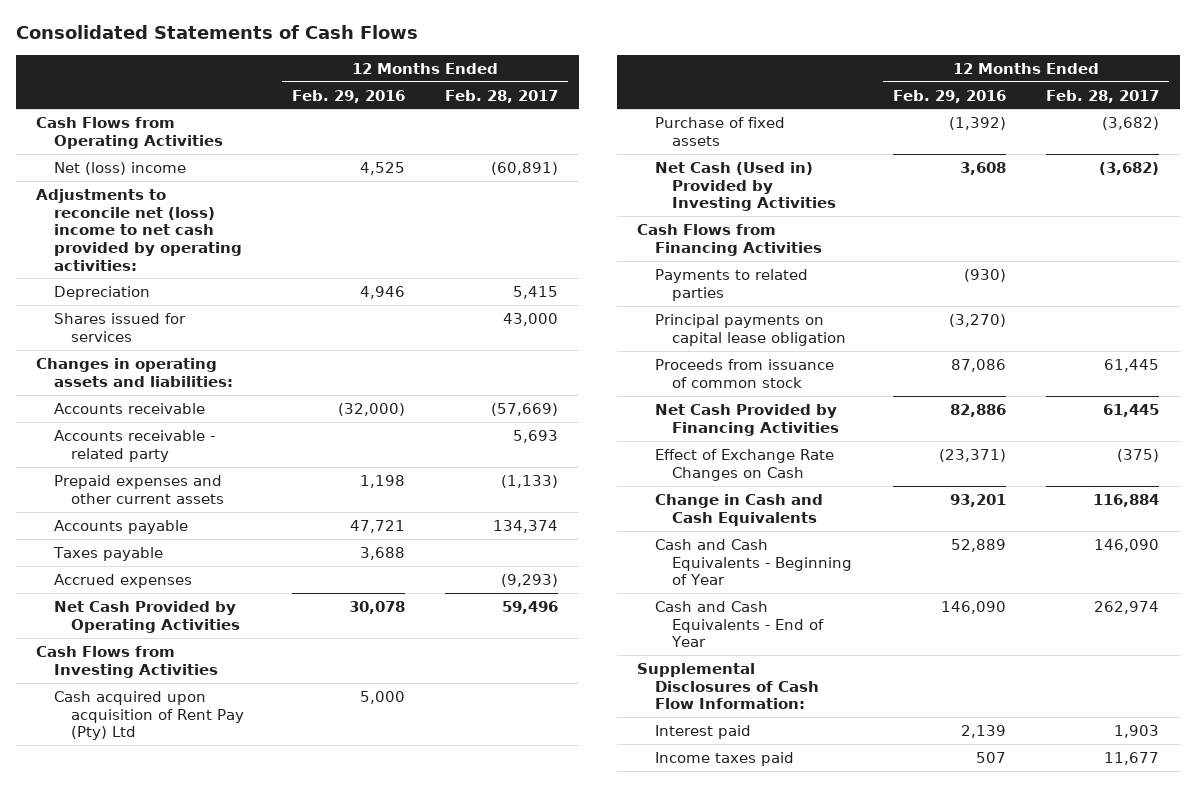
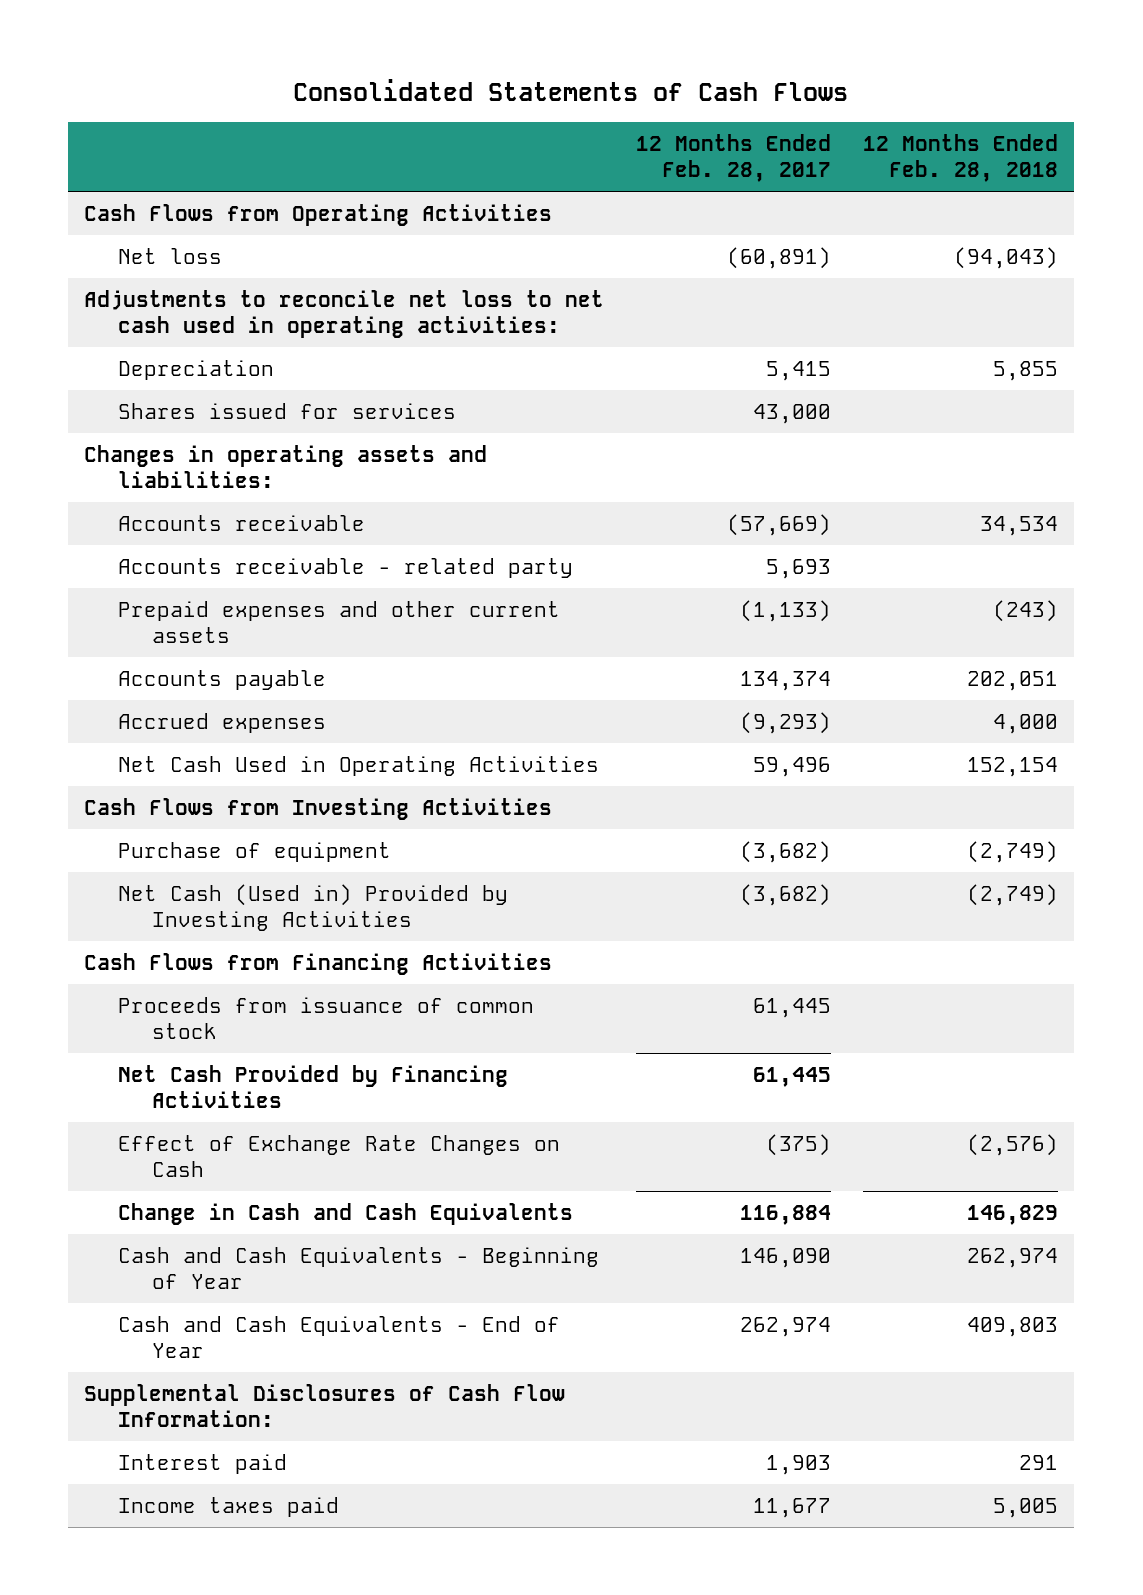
[291,89,405,103] Feb. 29, 2016 -> none
none -> [863,133,1059,183] 12 Months Ended Feb. 28, 2018
[53,161,186,175] Net (loss) income -> [117,247,222,264] Net loss
[35,188,242,271] Adjustments to reconcile net (loss) income to net cash provided by operating activities: -> [84,289,605,339] Adjustments to reconcile net loss to net cash used in operating activities:
[52,546,163,561] Taxes payable -> none
[53,600,241,633] Net Cash Provided by Operating Activities -> [117,755,599,776] Net Cash Used in Operating Activities
[53,690,245,741] Cash acquired upon acquisition of Rent Pay (Pty) Ltd -> none
[654,116,785,146] Purchase of fixed assets -> [117,841,391,862] Purchase of equipment
[654,268,808,301] Payments to related parties -> none
[654,313,847,346] Principal payments on capital lease obligation -> none

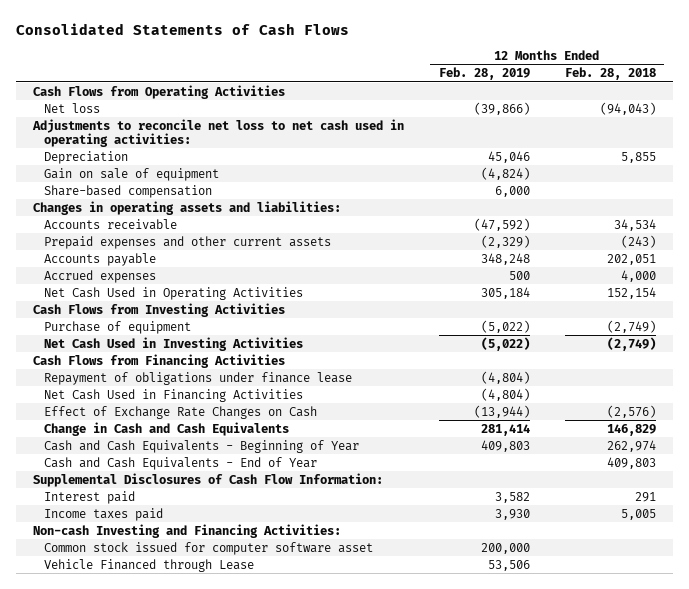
[636,133,832,183] 12 Months Ended Feb. 28, 2017 -> none
none -> [439,67,531,81] Feb. 28, 2019
[117,402,456,419] Shares issued for services -> none
none -> [44,167,220,181] Gain on sale of equipment
none -> [44,184,213,198] Share-based compensation
[117,557,573,578] Accounts receivable - related party -> none
[117,883,508,932] Net Cash (Used in) Provided by Investing Activities -> [44,336,304,351] Net Cash Used in Investing Activities
[117,996,534,1040] Proceeds from issuance of common stock -> none
none -> [44,371,353,385] Repayment of obligations under finance lease
[117,1064,508,1109] Net Cash Provided by Financing Activities -> [44,388,304,402] Net Cash Used in Financing Activities
none -> [33,523,342,538] Non-cash Investing and Financing Activities:
none -> [44,541,374,555] Common stock issued for computer software asset
none -> [44,558,255,572] Vehicle Financed through Lease

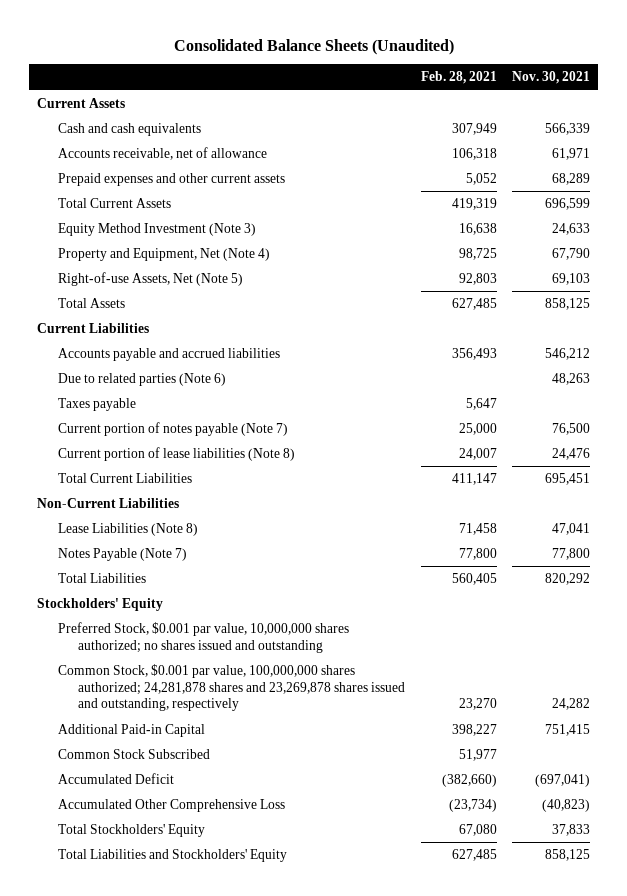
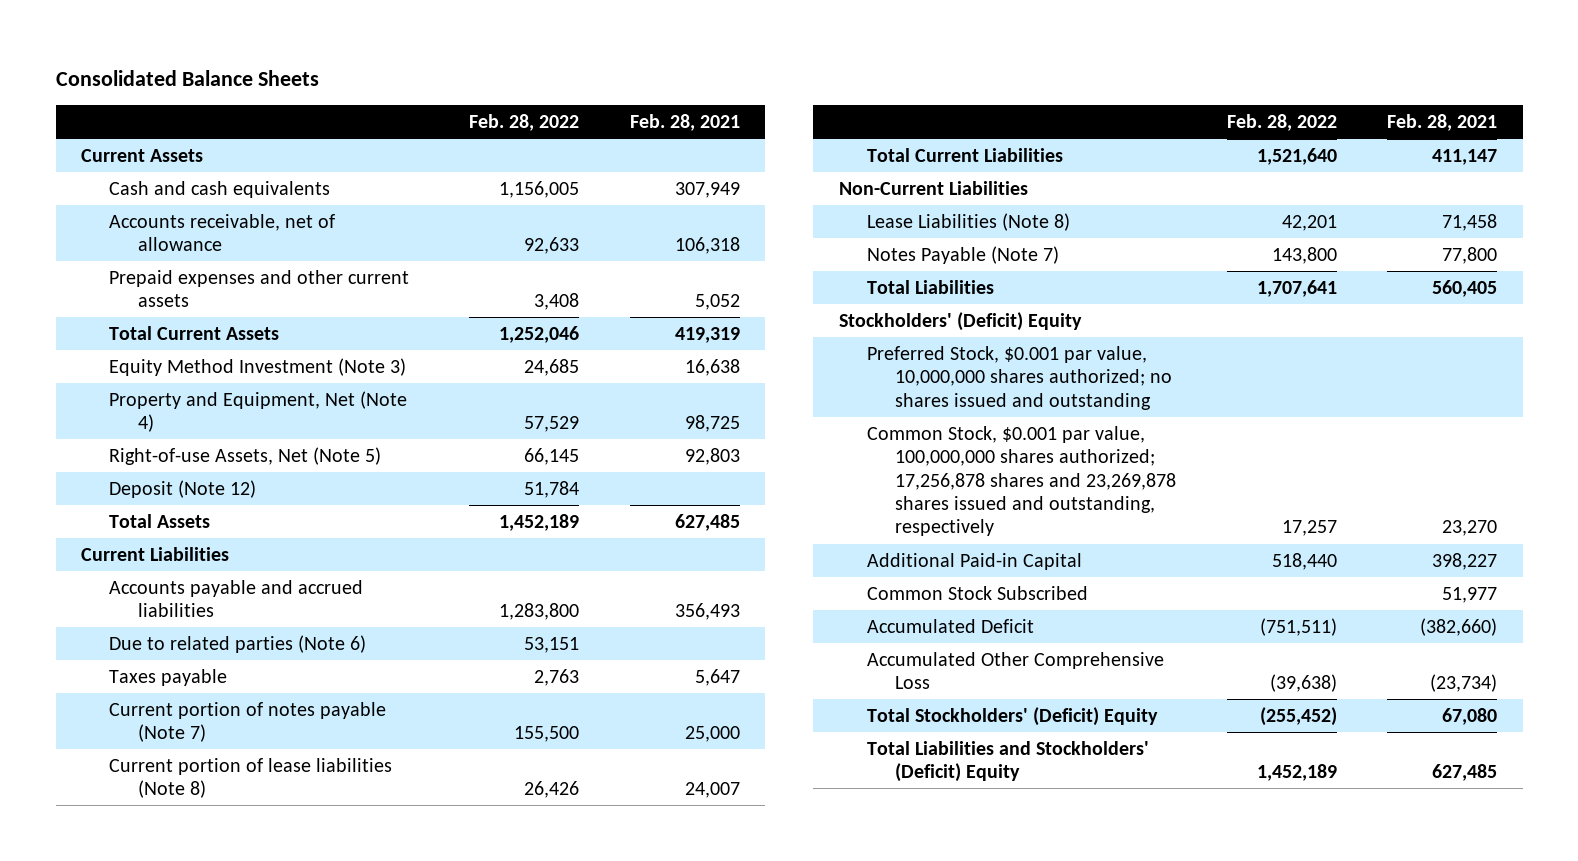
[173,38,454,55] Consolidated Balance Sheets (Unaudited) -> [55,69,319,86] Consolidated Balance Sheets
[512,71,591,85] Nov. 30, 2021 -> none
none -> [469,113,580,131] Feb. 28, 2022
none -> [109,479,257,498] Deposit (Note 12)
[37,598,164,612] Stockholders' Equity -> [838,311,1082,331] Stockholders' (Deficit) Equity
[57,664,406,712] Common Stock, $0.001 par value, 100,000,000 shares authorized; 24,281,878 shares and 23,269,878 shares issued and outstanding, respectively -> [866,425,1177,537] Common Stock, $0.001 par value, 100,000,000 shares authorized; 17,256,878 shares and 23,269,878 shares issued and outstanding, respectively
[57,824,205,838] Total Stockholders' Equity -> [866,706,1158,726] Total Stockholders' (Deficit) Equity
[57,849,287,863] Total Liabilities and Stockholders' Equity -> [866,740,1149,783] Total Liabilities and Stockholders' (Deficit) Equity

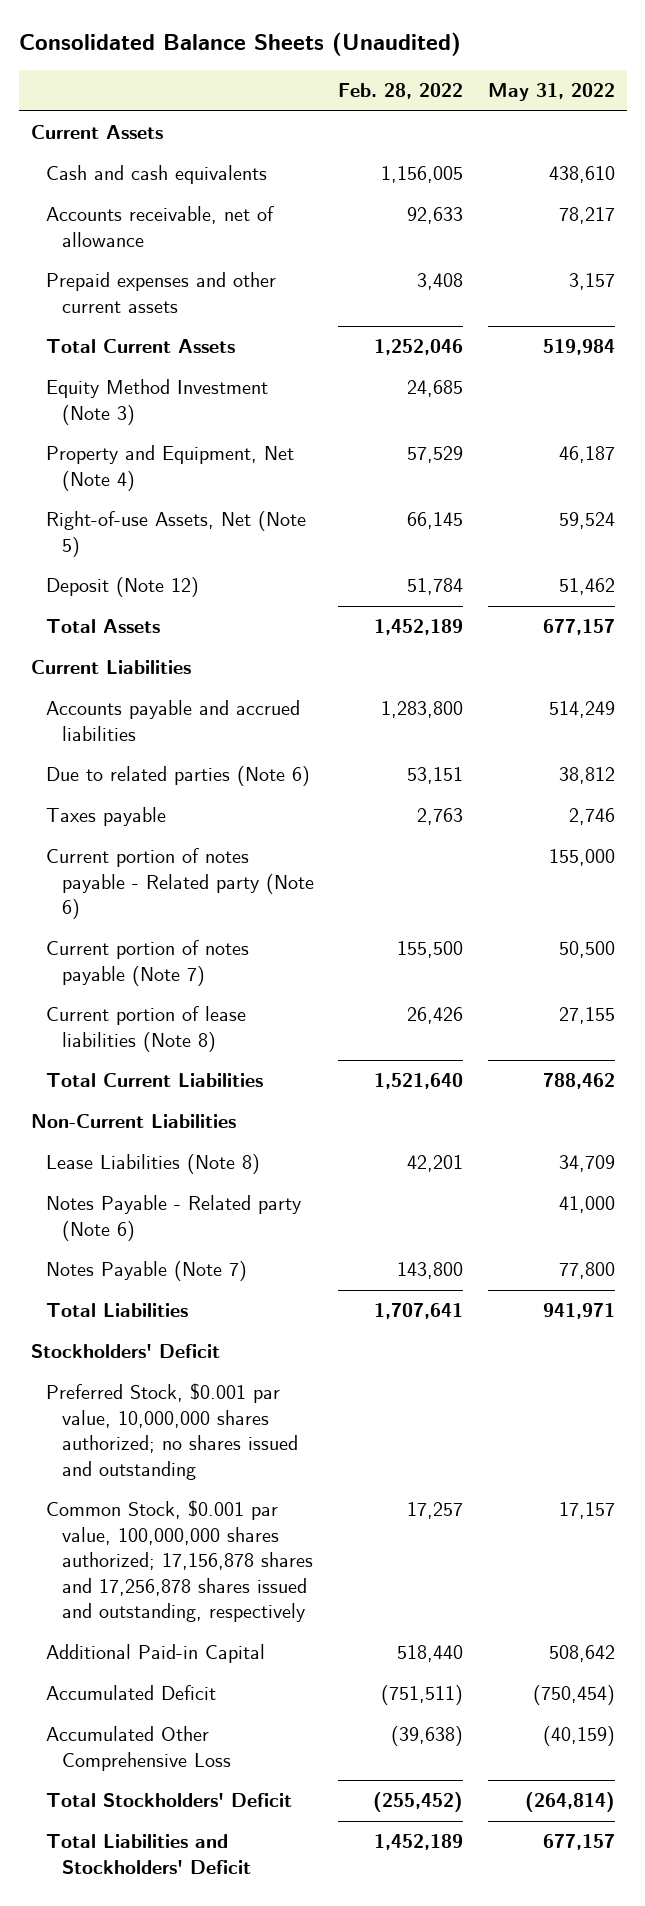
[55,69,319,86] Consolidated Balance Sheets -> [18,31,461,56] Consolidated Balance Sheets (Unaudited)
[629,113,740,131] Feb. 28, 2021 -> none
none -> [487,83,615,102] May 31, 2022
none -> [46,848,314,920] Current portion of notes payable - Related party (Note 6)
none -> [46,1195,302,1241] Notes Payable - Related party (Note 6)
[838,311,1082,331] Stockholders' (Deficit) Equity -> [30,1344,220,1359] Stockholders' Deficit
[866,425,1177,537] Common Stock, $0.001 par value, 100,000,000 shares authorized; 17,256,878 shares and 23,269,878 shares issued and outstanding, respectively -> [46,1500,313,1623] Common Stock, $0.001 par value, 100,000,000 shares authorized; 17,156,878 shares and 17,256,878 shares issued and outstanding, respectively
[866,585,1088,600] Common Stock Subscribed -> none
[866,706,1158,726] Total Stockholders' (Deficit) Equity -> [46,1793,293,1808] Total Stockholders' Deficit
[866,740,1149,783] Total Liabilities and Stockholders' (Deficit) Equity -> [46,1834,251,1874] Total Liabilities and Stockholders' Deficit

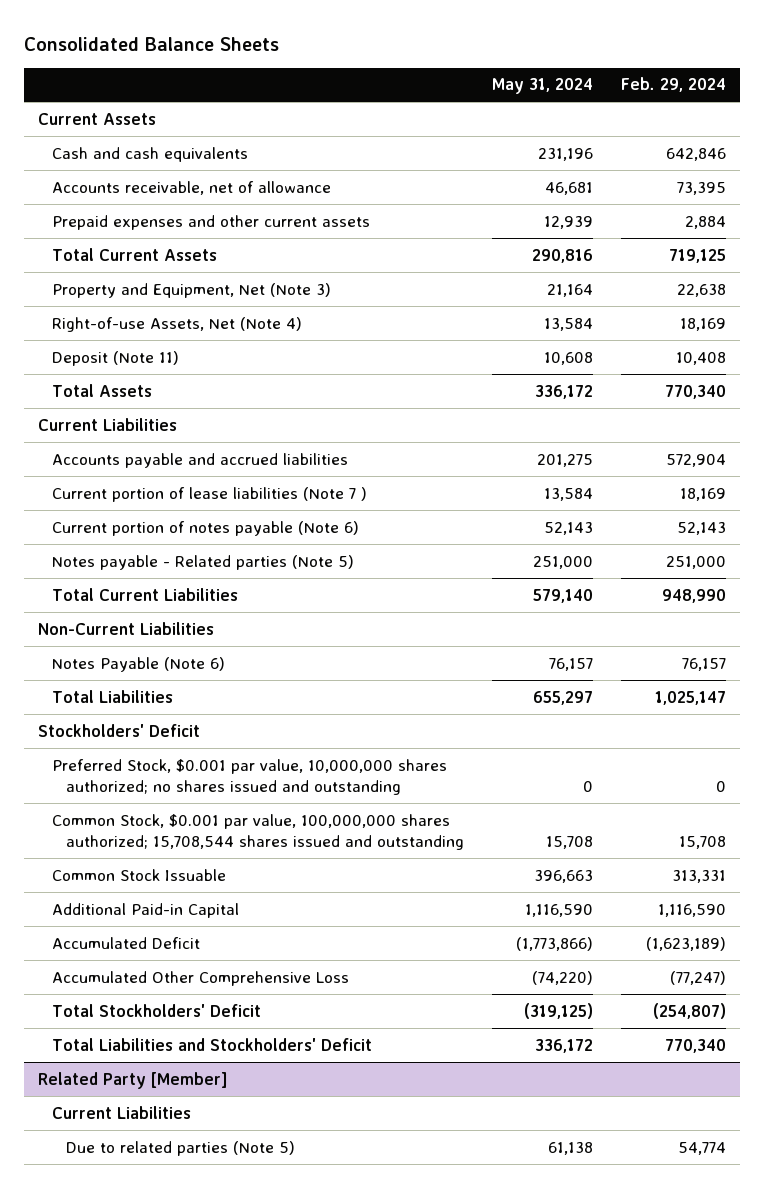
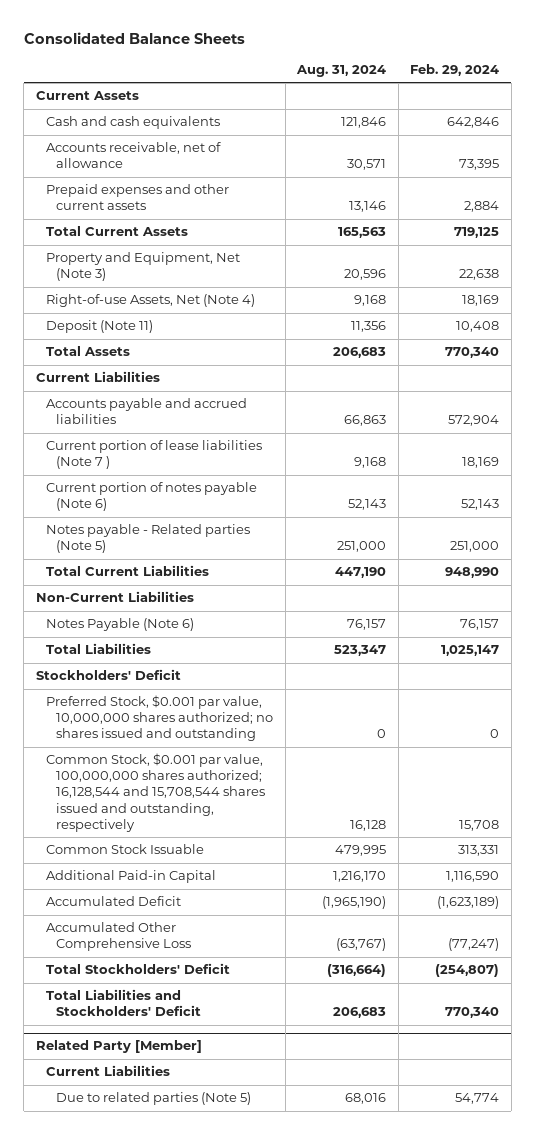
[491,78,593,95] May 31, 2024 -> none
none -> [296,64,387,77] Aug. 31, 2024
[51,813,464,850] Common Stock, $0.001 par value, 100,000,000 shares authorized; 15,708,544 shares issued and outstanding -> [45,753,266,832] Common Stock, $0.001 par value, 100,000,000 shares authorized; 16,128,544 and 15,708,544 shares issued and outstanding, respectively

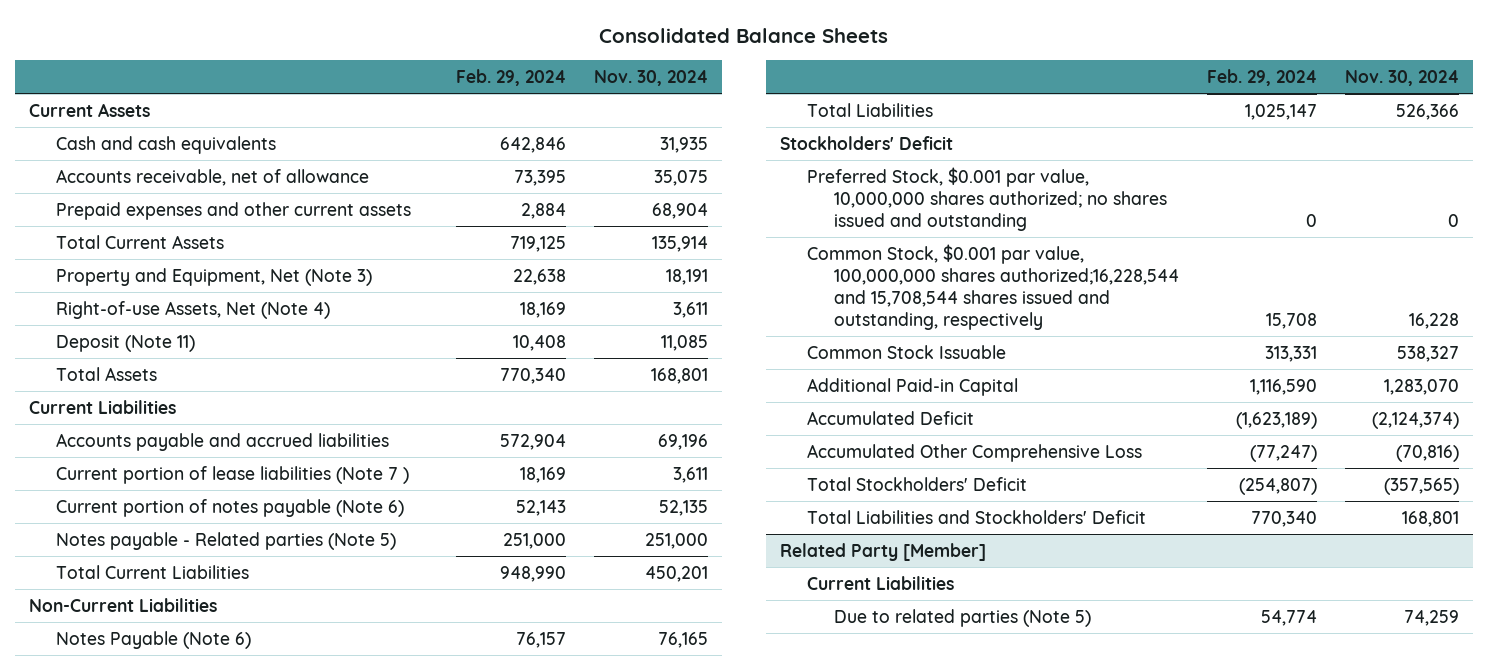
[296,64,387,77] Aug. 31, 2024 -> none
none -> [593,70,708,87] Nov. 30, 2024
[45,753,266,832] Common Stock, $0.001 par value, 100,000,000 shares authorized; 16,128,544 and 15,708,544 shares issued and outstanding, respectively -> [806,243,1179,331] Common Stock, $0.001 par value, 100,000,000 shares authorized;16,228,544 and 15,708,544 shares issued and outstanding, respectively

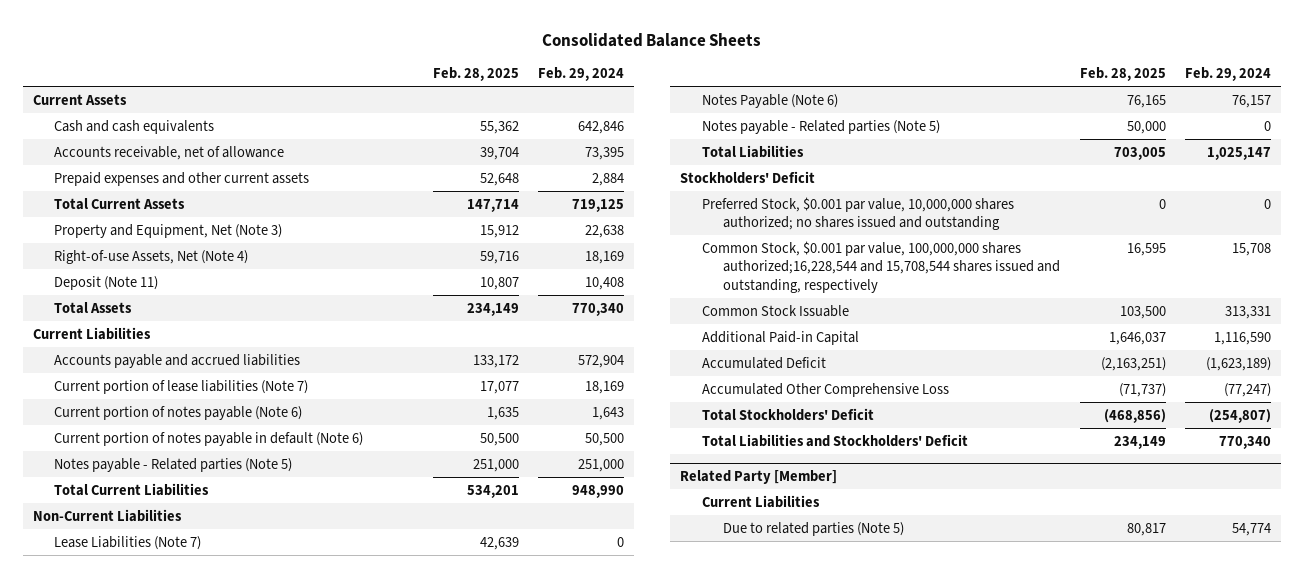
[593,70,708,87] Nov. 30, 2024 -> none
none -> [432,67,519,82] Feb. 28, 2025
[55,465,409,484] Current portion of lease liabilities (Note 7 ) -> [54,379,309,394] Current portion of lease liabilities (Note 7)
[515,499,566,516] 52,143 -> [592,406,625,420] 1,643
none -> [54,431,364,446] Current portion of notes payable in default (Note 6)
none -> [54,535,202,550] Lease Liabilities (Note 7)
none -> [701,119,940,134] Notes payable - Related parties (Note 5)

